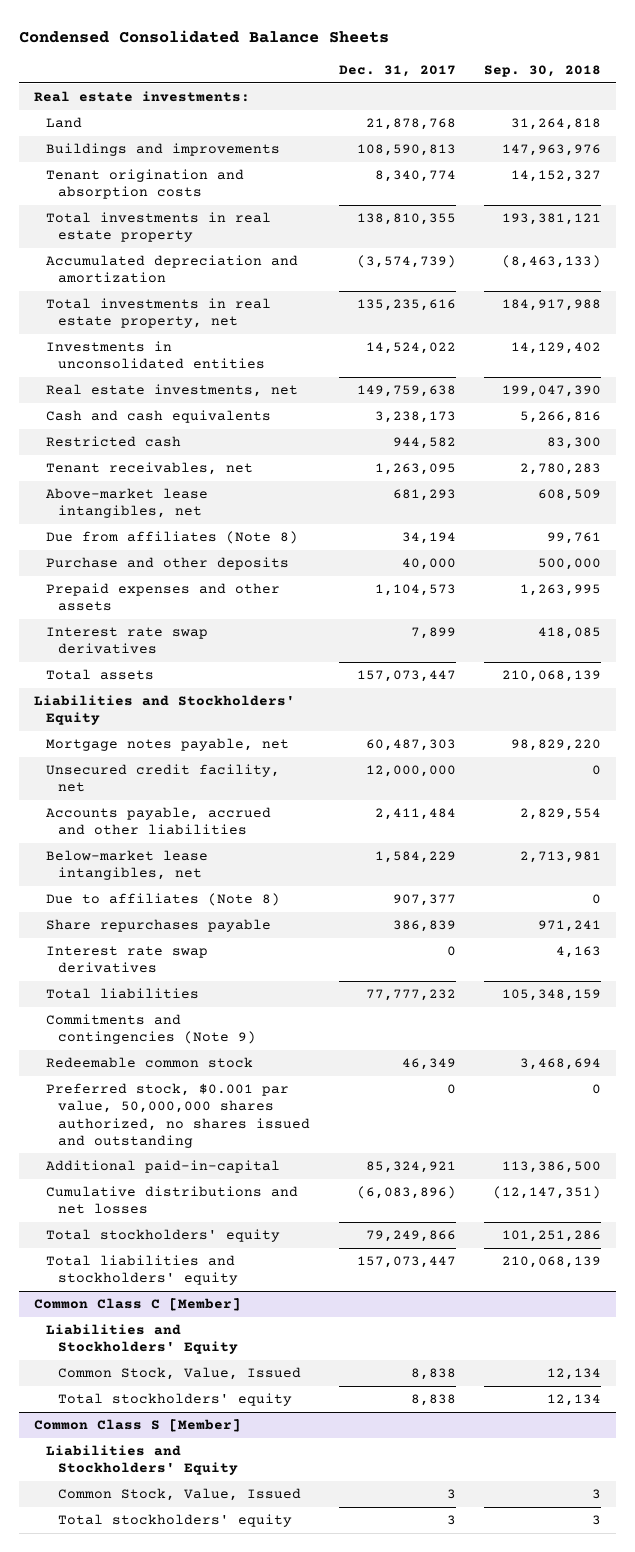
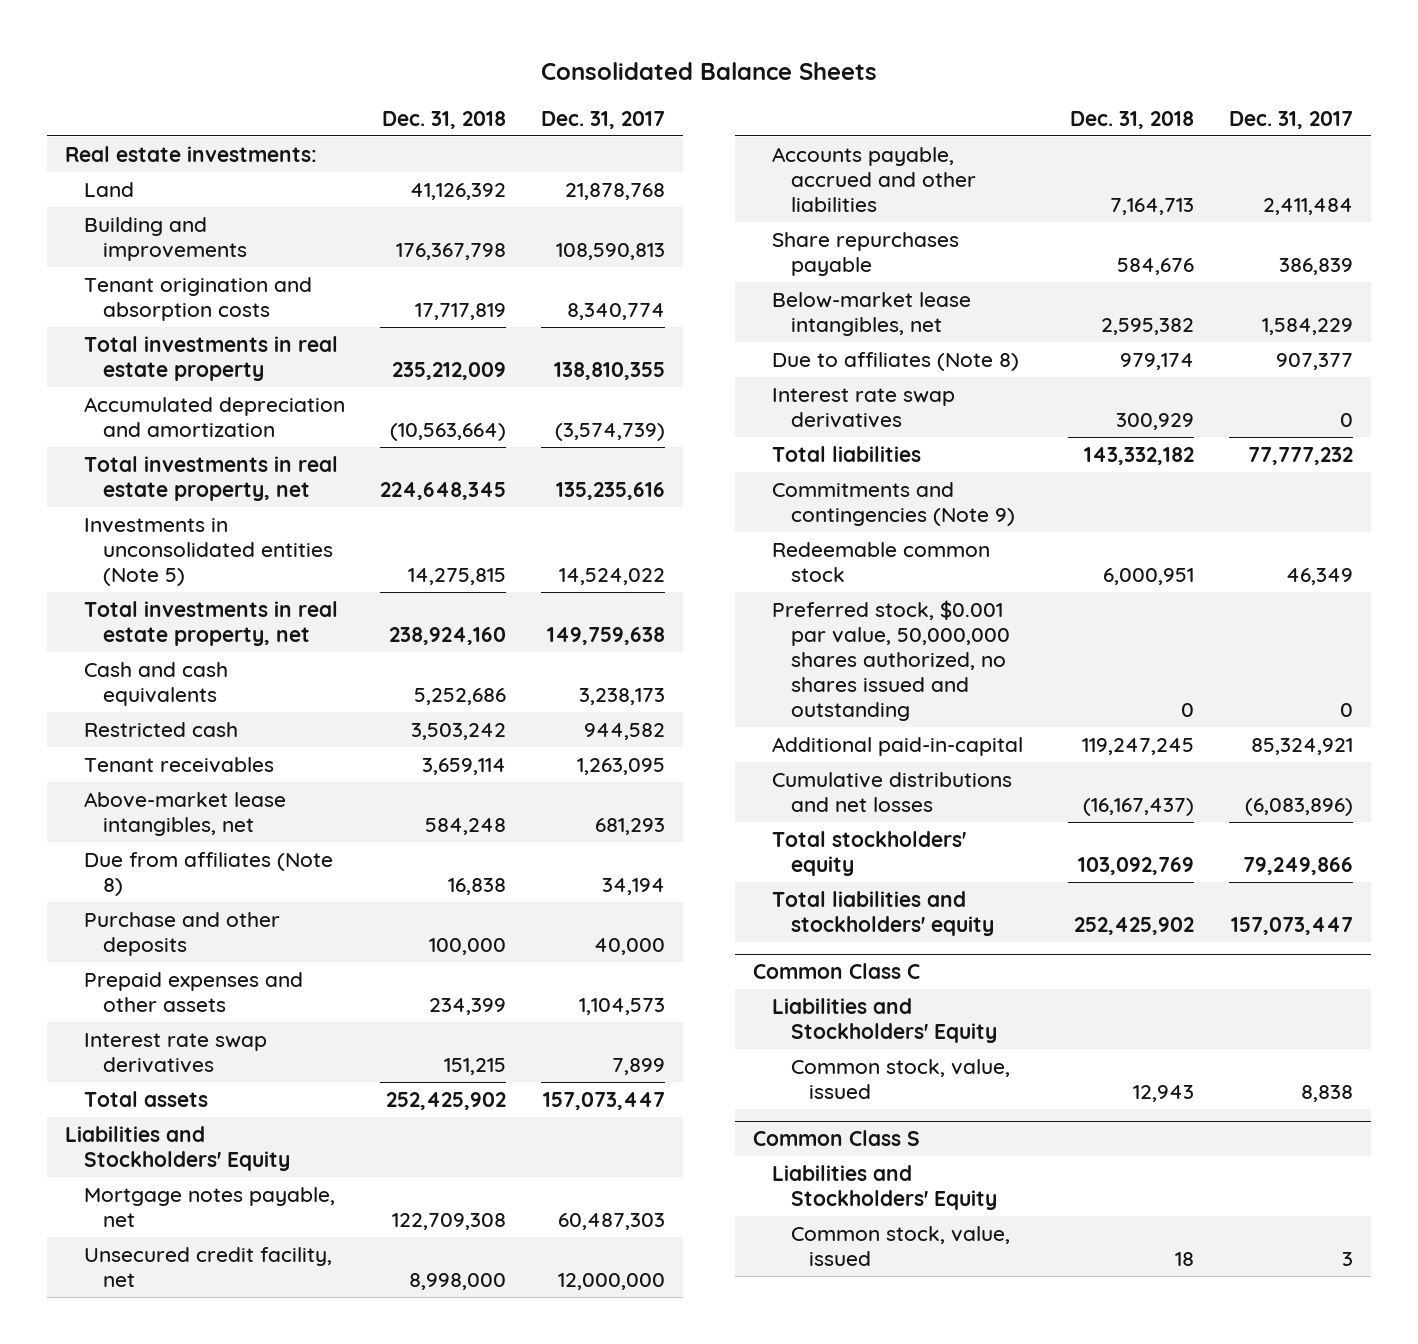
[19,30,390,44] Condensed Consolidated Balance Sheets -> [541,62,878,81] Consolidated Balance Sheets
[484,64,602,77] Sep. 30, 2018 -> none
none -> [382,110,507,129] Dec. 31, 2018
[45,143,280,157] Buildings and improvements -> [83,216,247,261] Building and improvements
[45,341,265,370] Investments in unconsolidated entities -> [83,517,333,586] Investments in unconsolidated entities (Note 5)
[45,384,298,398] Real estate investments, net -> [83,600,338,646] Total investments in real estate property, net
[45,462,253,476] Tenant receivables, net -> [83,756,274,773] Tenant receivables
[45,919,271,933] Share repurchases payable -> [771,231,959,276] Share repurchases payable
[33,1298,241,1312] Common Class C [Member] -> [752,963,920,980] Common Class C
[57,1393,292,1407] Total stockholders' equity -> none
[57,1367,301,1381] Common Stock, Value, Issued -> [790,1058,1010,1099] Common stock, value, issued
[33,1419,241,1433] Common Class S [Member] -> [752,1130,920,1147] Common Class S
[57,1514,292,1528] Total stockholders' equity -> none
[57,1488,301,1502] Common Stock, Value, Issued -> [790,1225,1010,1266] Common stock, value, issued

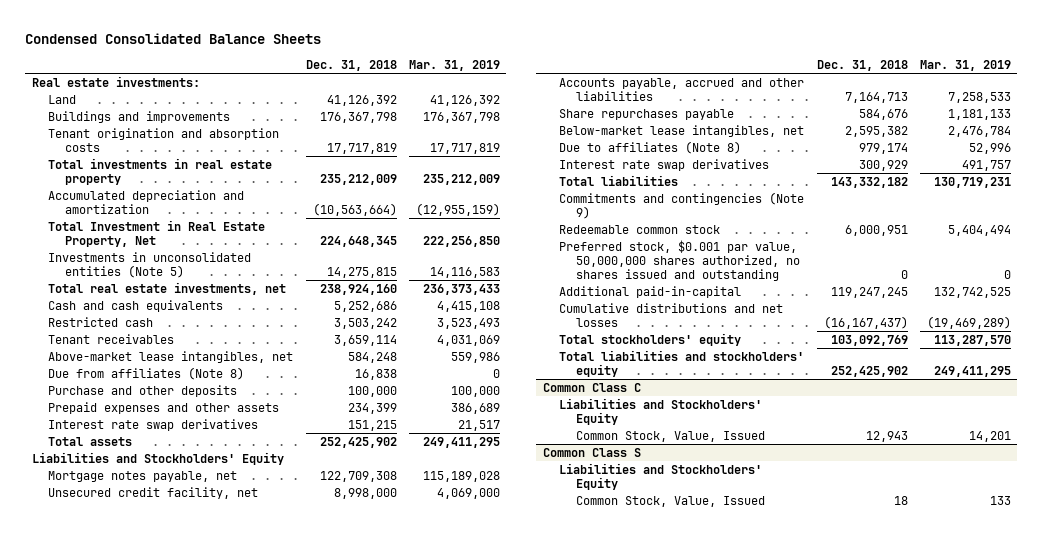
[541,62,878,81] Consolidated Balance Sheets -> [25,32,322,44] Condensed Consolidated Balance Sheets
[541,110,666,129] Dec. 31, 2017 -> none
none -> [409,60,501,72] Mar. 31, 2019
[83,216,247,261] Building and improvements -> [48,111,231,124] Buildings and improvements
[83,455,338,501] Total investments in real estate property, net -> [48,220,266,247] Total Investment in Real Estate Property, Net
[83,600,338,646] Total investments in real estate property, net -> [48,282,287,296] Total real estate investments, net
[790,1058,1010,1099] Common stock, value, issued -> [575,431,765,443] Common Stock, Value, Issued
[790,1225,1010,1266] Common stock, value, issued -> [575,496,765,508] Common Stock, Value, Issued

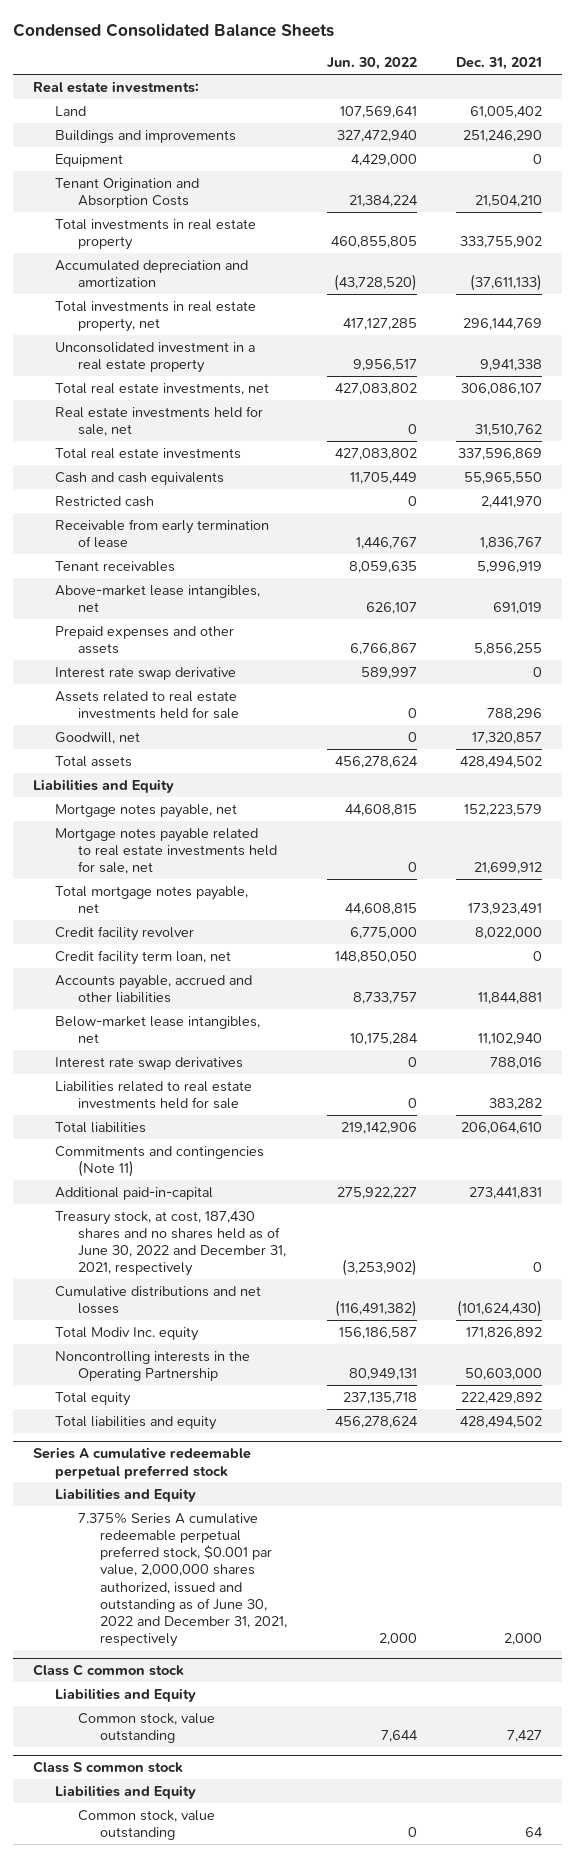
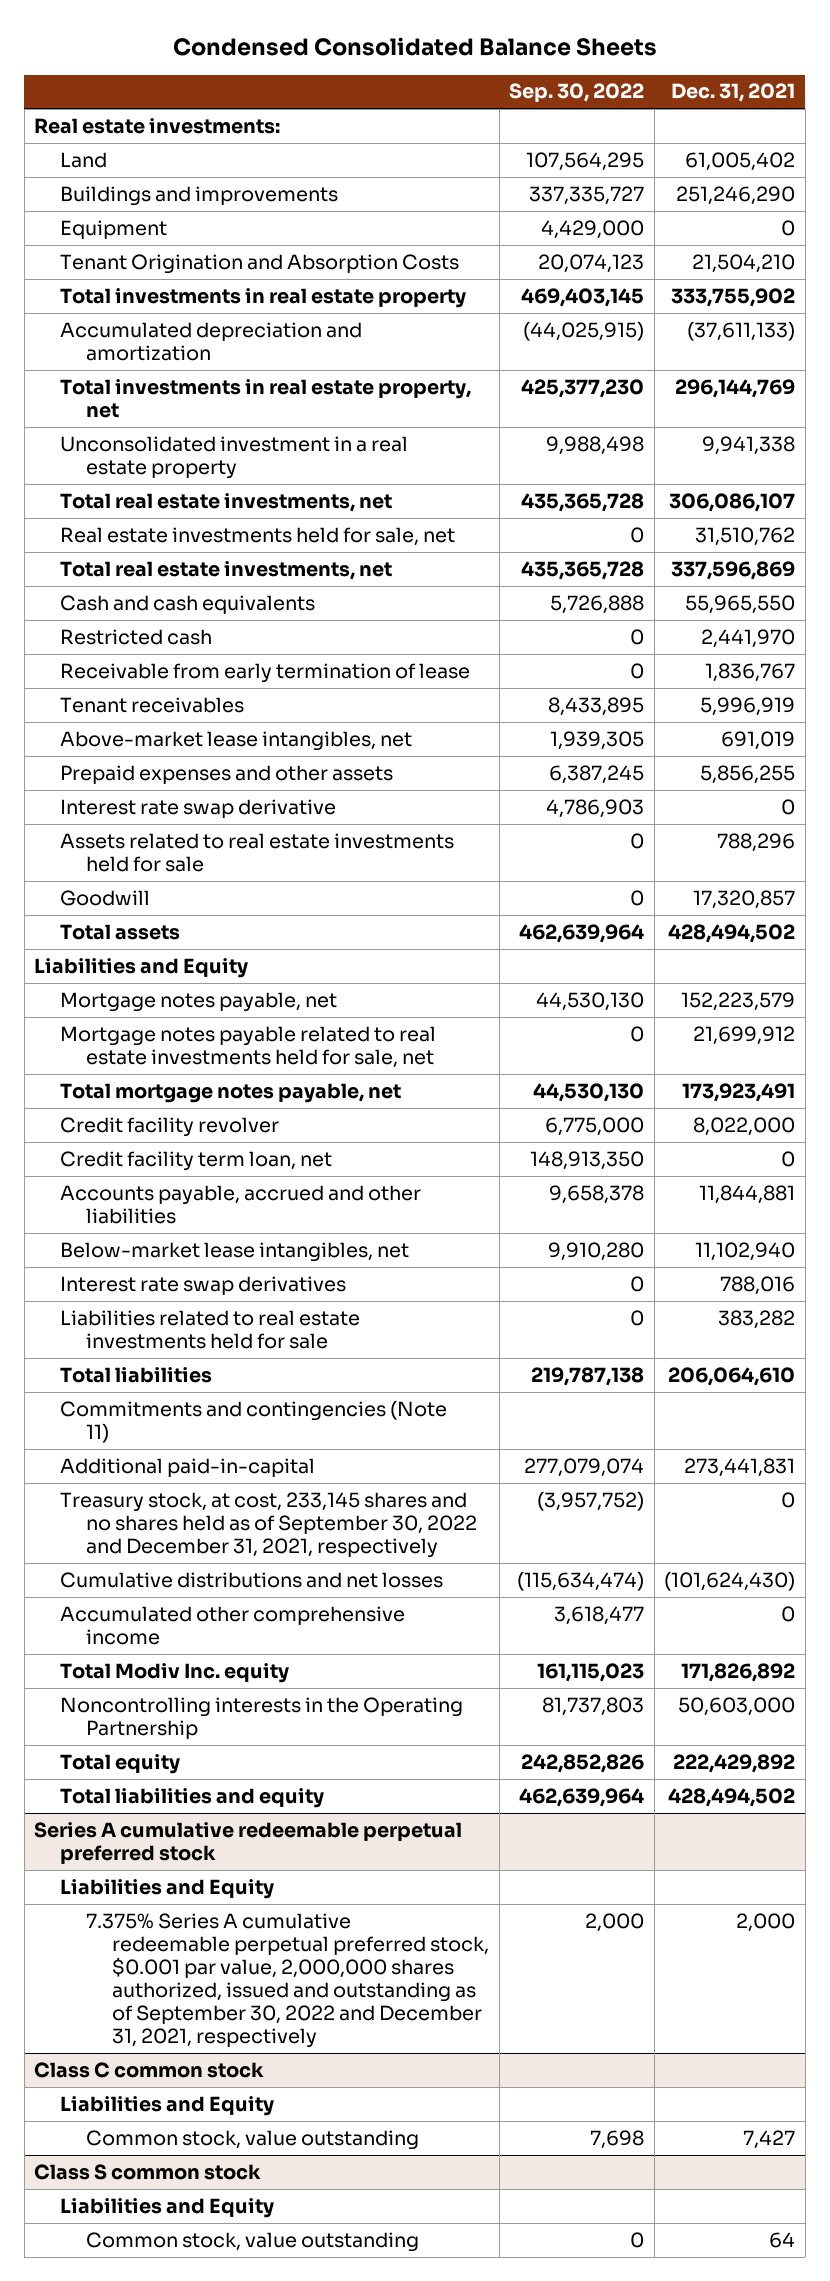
[326,57,417,71] Jun. 30, 2022 -> none
none -> [509,83,645,103] Sep. 30, 2022
[55,447,242,459] Total real estate investments -> [60,560,393,580] Total real estate investments, net
[55,731,141,744] Goodwill, net -> [60,889,151,906] Goodwill
[55,1210,286,1277] Treasury stock, at cost, 187,430 shares and no shares held as of June 30, 2022 and December 31, 2021, respectively -> [60,1491,478,1558] Treasury stock, at cost, 233,145 shares and no shares held as of September 30, 2022 and December 31, 2021, respectively
none -> [60,1605,406,1645] Accumulated other comprehensive income
[77,1511,288,1648] 7.375% Series A cumulative redeemable perpetual preferred stock, $0.001 par value, 2,000,000 shares authorized, issued and outstanding as of June 30, 2022 and December 31, 2021, respectively -> [86,1912,490,2048] 7.375% Series A cumulative redeemable perpetual preferred stock, $0.001 par value, 2,000,000 shares authorized, issued and outstanding as of September 30, 2022 and December 31, 2021, respectively

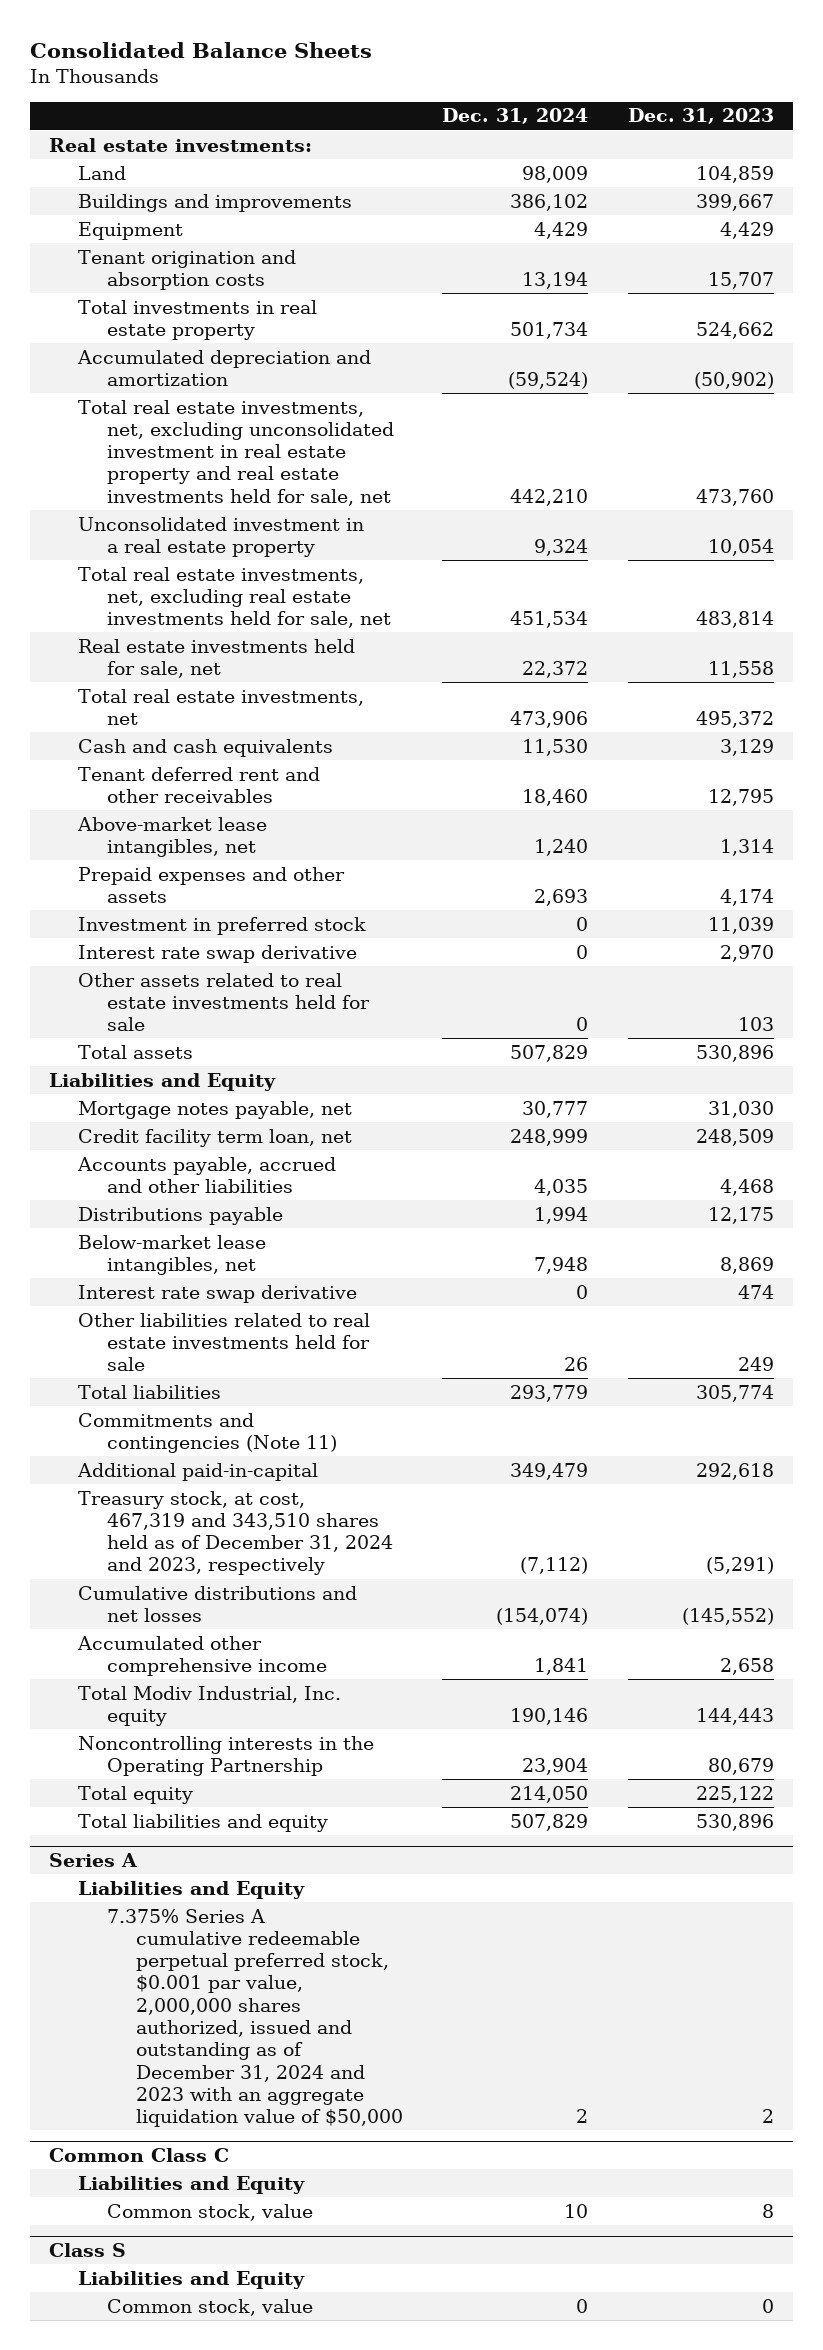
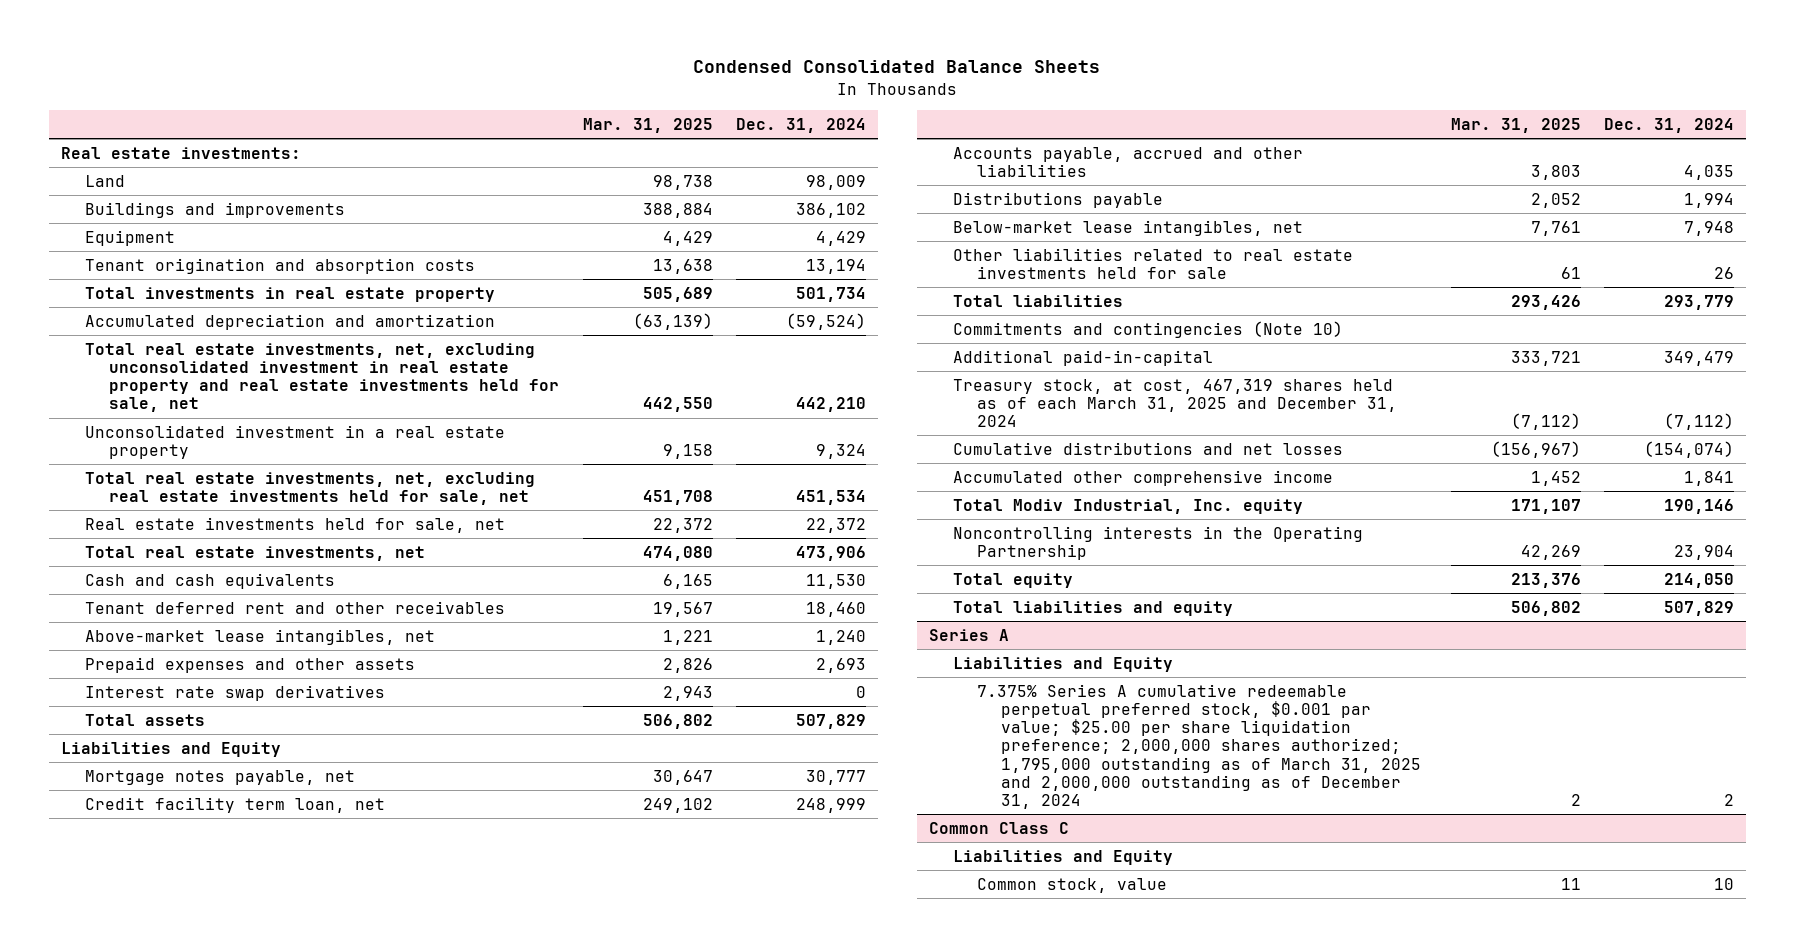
[29,42,372,59] Consolidated Balance Sheets -> [693,60,1101,74] Condensed Consolidated Balance Sheets
[627,108,774,125] Dec. 31, 2023 -> none
none -> [582,117,713,133] Mar. 31, 2025
[78,916,367,935] Investment in preferred stock -> none
[78,972,371,1032] Other assets related to real estate investments held for sale -> none
[78,944,358,963] Interest rate swap derivative -> [84,684,385,701] Interest rate swap derivatives
[78,1284,358,1303] Interest rate swap derivative -> none
[78,1412,338,1453] Commitments and contingencies (Note 11) -> [952,320,1343,338] Commitments and contingencies (Note 10)
[78,1490,394,1576] Treasury stock, at cost, 467,319 and 343,510 shares held as of December 31, 2024 and 2023, respectively -> [952,378,1398,428] Treasury stock, at cost, 467,319 shares held as of each March 31, 2025 and December 31, 2024
[107,1908,403,2128] 7.375% Series A cumulative redeemable perpetual preferred stock, $0.001 par value, 2,000,000 shares authorized, issued and outstanding as of December 31, 2024 and 2023 with an aggregate liquidation value of $50,000 -> [977,683,1422,810] 7.375% Series A cumulative redeemable perpetual preferred stock, $0.001 par value; $25.00 per share liquidation preference; 2,000,000 shares authorized; 1,795,000 outstanding as of March 31, 2025 and 2,000,000 outstanding as of December 31, 2024
[49,2242,127,2257] Class S -> none
[78,2270,306,2289] Liabilities and Equity -> none
[107,2298,314,2316] Common stock, value -> none

